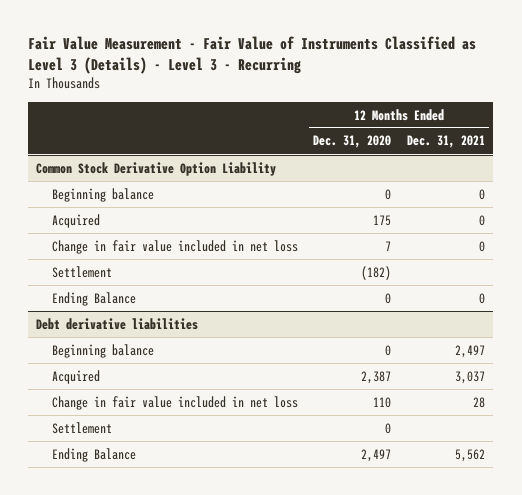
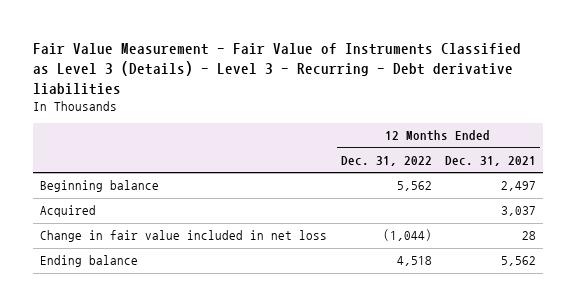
[28,36,477,75] Fair Value Measurement - Fair Value of Instruments Classified as Level 3 (Details) - Level 3 - Recurring -> [33,43,522,95] Fair Value Measurement - Fair Value of Instruments Classified as Level 3 (Details) - Level 3 - Recurring - Debt derivative liabilities
[313,135,392,149] Dec. 31, 2020 -> none
none -> [340,155,432,166] Dec. 31, 2022
[36,161,277,176] Common Stock Derivative Option Liability -> none
[51,187,154,202] Beginning balance -> none
[51,213,100,228] Acquired -> none
[51,239,298,254] Change in fair value included in net loss -> none
[51,265,112,278] Settlement -> none
[51,291,136,306] Ending Balance -> none
[36,317,199,330] Debt derivative liabilities -> none
[51,421,112,434] Settlement -> none
[51,447,136,462] Ending Balance -> [40,255,139,268] Ending balance

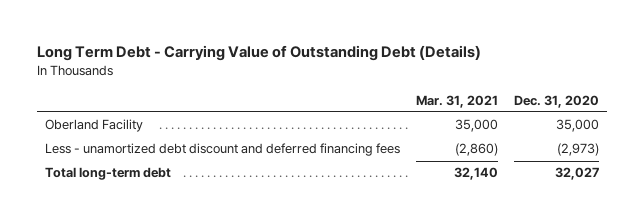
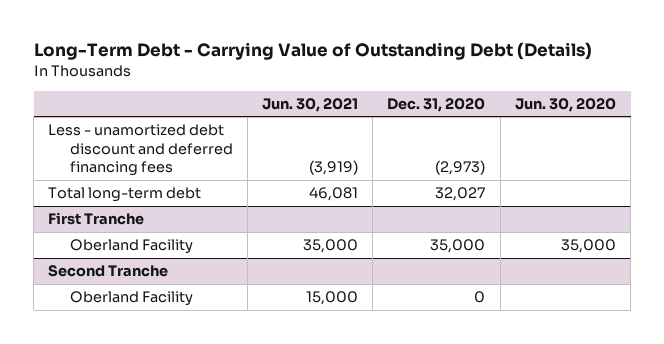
[36,45,481,62] Long Term Debt - Carrying Value of Outstanding Debt (Details) -> [33,42,592,61] Long-Term Debt - Carrying Value of Outstanding Debt (Details)
[415,94,498,108] Mar. 31, 2021 -> none
none -> [262,98,359,113] Jun. 30, 2021
none -> [514,98,616,113] Jun. 30, 2020
[44,119,143,133] Oberland Facility -> none
none -> [48,212,145,226] First Tranche
none -> [69,239,193,255] Oberland Facility
none -> [48,265,169,278] Second Tranche
none -> [69,291,193,307] Oberland Facility

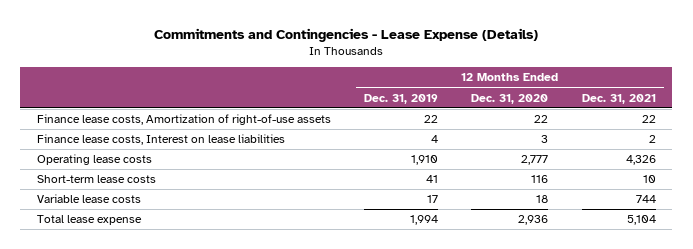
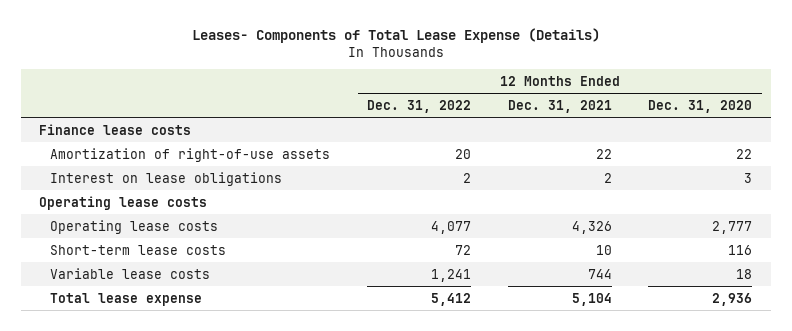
[154,27,539,42] Commitments and Contingencies - Lease Expense (Details) -> [191,27,600,43] Leases- Components of Total Lease Expense (Details)
[364,93,439,104] Dec. 31, 2019 -> none
none -> [366,99,471,113] Dec. 31, 2022
none -> [39,123,192,135] Finance lease costs
[37,114,332,126] Finance lease costs, Amortization of right-of-use assets -> [50,147,331,162] Amortization of right-of-use assets
[37,134,286,146] Finance lease costs, Interest on lease liabilities -> [50,171,283,186] Interest on lease obligations
none -> [39,195,208,210] Operating lease costs

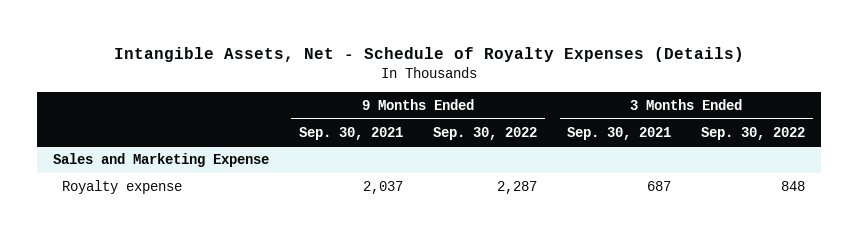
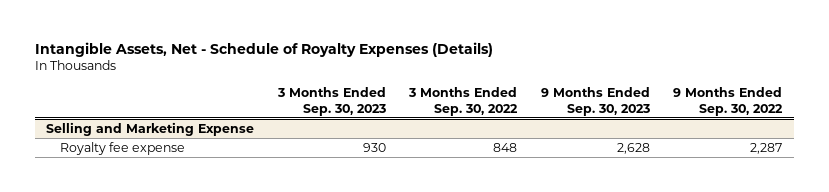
[298,126,403,140] Sep. 30, 2021 -> none
[567,126,672,140] Sep. 30, 2021 -> none
none -> [276,86,386,116] 3 Months Ended Sep. 30, 2023
none -> [540,86,650,116] 9 Months Ended Sep. 30, 2023
[52,152,269,167] Sales and Marketing Expense -> [46,122,255,137] Selling and Marketing Expense
[62,179,183,194] Royalty expense -> [60,142,186,156] Royalty fee expense

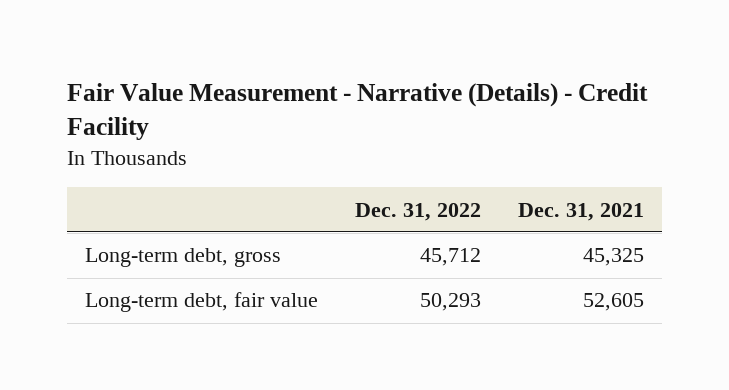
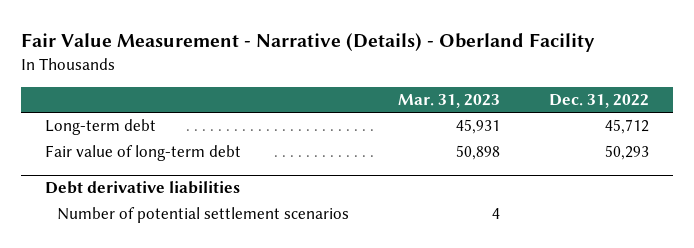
[66,83,648,141] Fair Value Measurement - Narrative (Details) - Credit Facility -> [20,33,595,53] Fair Value Measurement - Narrative (Details) - Oberland Facility
[517,202,644,221] Dec. 31, 2021 -> none
none -> [398,93,501,108] Mar. 31, 2023
[85,248,282,268] Long-term debt, gross -> [45,119,157,136] Long-term debt
[85,292,319,313] Long-term debt, fair value -> [45,145,242,162] Fair value of long-term debt
none -> [45,181,241,195] Debt derivative liabilities
none -> [57,207,350,224] Number of potential settlement scenarios

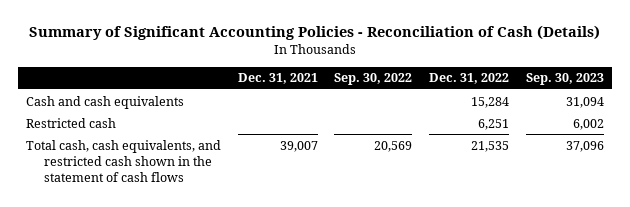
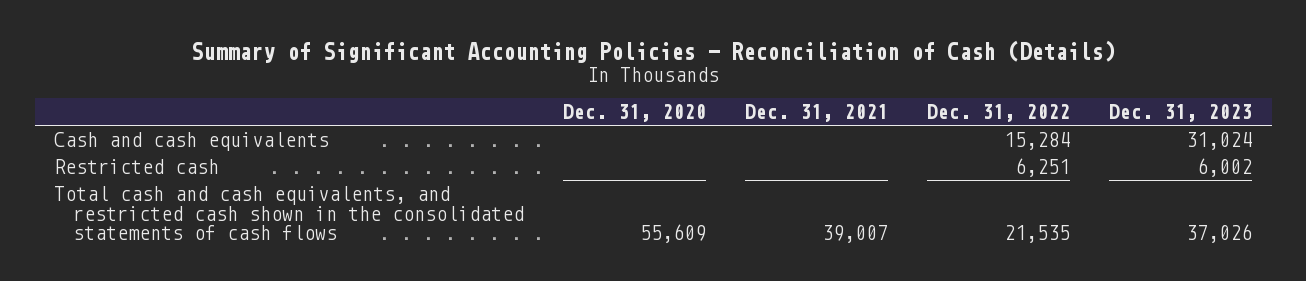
[334,73,413,86] Sep. 30, 2022 -> none
[525,73,604,86] Sep. 30, 2023 -> none
none -> [563,103,707,122] Dec. 31, 2020
none -> [1109,103,1253,122] Dec. 31, 2023
[26,139,222,183] Total cash, cash equivalents, and restricted cash shown in the statement of cash flows -> [54,186,525,240] Total cash and cash equivalents, and restricted cash shown in the consolidated statements of cash flows

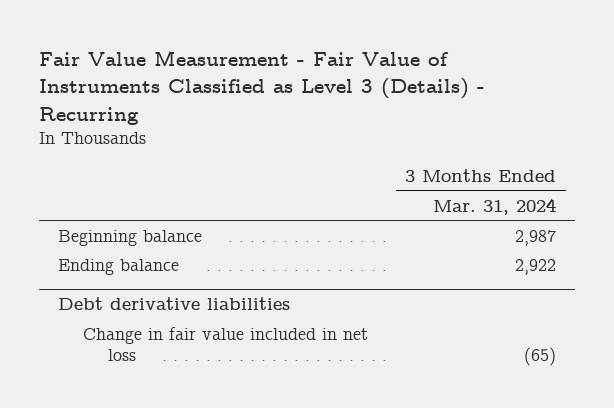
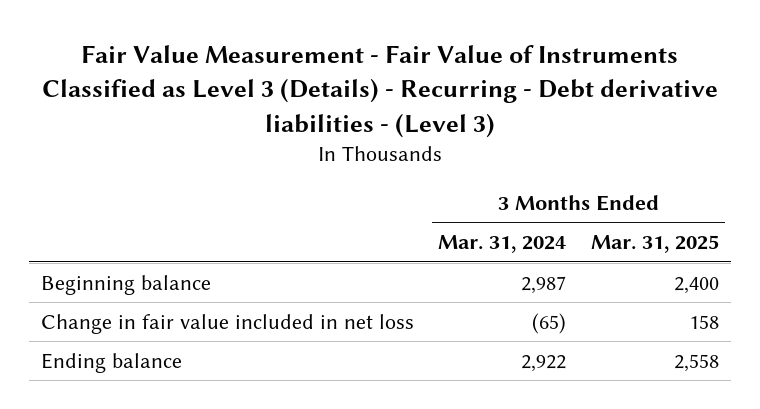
[39,50,486,125] Fair Value Measurement - Fair Value of Instruments Classified as Level 3 (Details) - Recurring -> [41,45,718,138] Fair Value Measurement - Fair Value of Instruments Classified as Level 3 (Details) - Recurring - Debt derivative liabilities - (Level 3)
none -> [590,235,719,254] Mar. 31, 2025
[57,297,290,311] Debt derivative liabilities -> none
[57,258,179,275] Ending balance -> [40,352,182,373] Ending balance

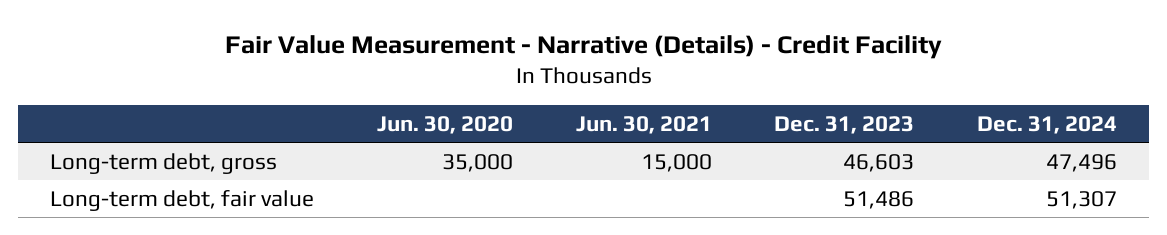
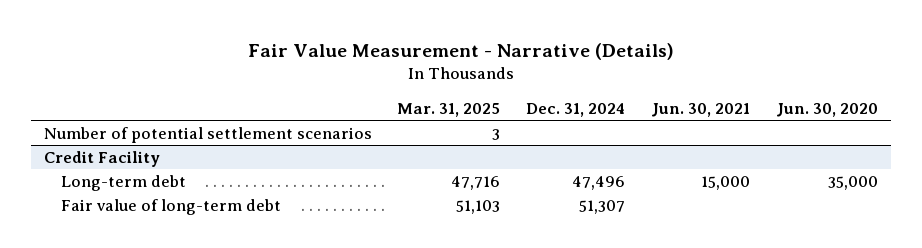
[224,34,942,59] Fair Value Measurement - Narrative (Details) - Credit Facility -> [247,42,674,60] Fair Value Measurement - Narrative (Details)
[774,116,915,135] Dec. 31, 2023 -> none
none -> [397,102,501,117] Mar. 31, 2025
none -> [43,126,372,143] Number of potential settlement scenarios
none -> [43,150,160,167] Credit Facility
[49,152,277,174] Long-term debt, gross -> [61,174,187,191] Long-term debt
[49,189,314,211] Long-term debt, fair value -> [61,198,282,215] Fair value of long-term debt

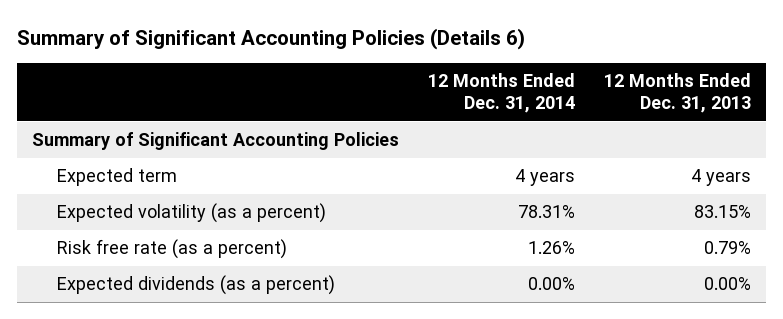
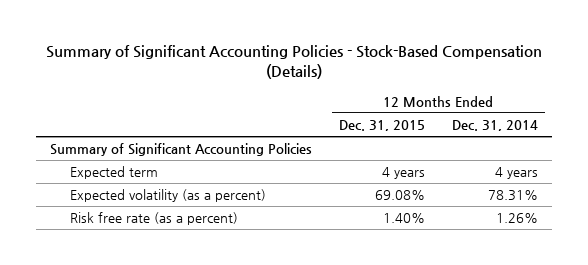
[17,28,526,51] Summary of Significant Accounting Policies (Details 6) -> [45,45,542,80] Summary of Significant Accounting Policies - Stock-Based Compensation (Details)
[604,73,752,114] 12 Months Ended Dec. 31, 2013 -> none
none -> [338,120,425,132] Dec. 31, 2015
[56,275,335,296] Expected dividends (as a percent) -> none

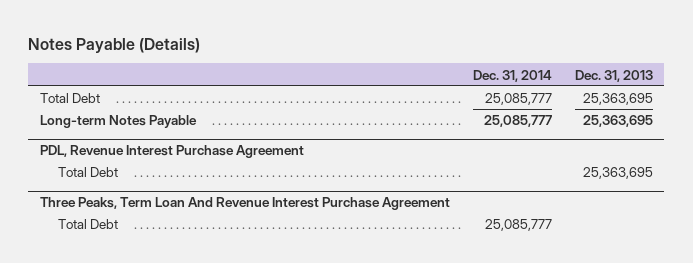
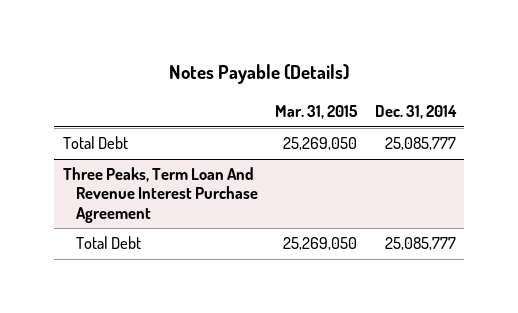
[574,69,653,82] Dec. 31, 2013 -> none
none -> [275,105,359,120] Mar. 31, 2015
[39,115,197,129] Long-term Notes Payable -> none
[39,145,304,159] PDL, Revenue Interest Purchase Agreement -> none
[58,167,119,178] Total Debt -> none

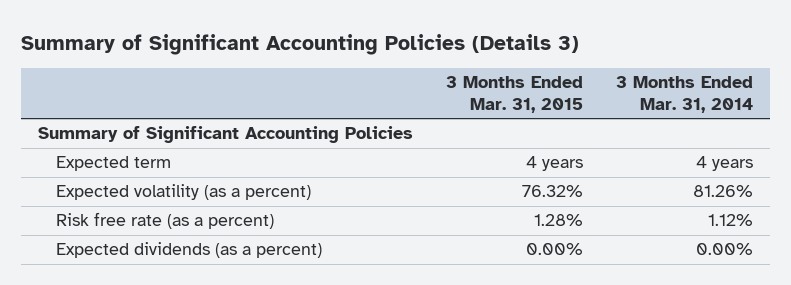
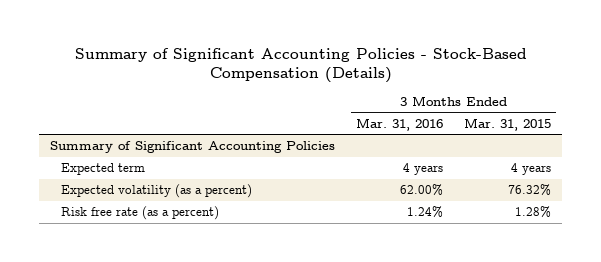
[21,33,580,55] Summary of Significant Accounting Policies (Details 3) -> [74,47,527,84] Summary of Significant Accounting Policies - Stock-Based Compensation (Details)
[616,76,754,114] 3 Months Ended Mar. 31, 2014 -> none
none -> [356,117,444,131] Mar. 31, 2016
[56,242,323,259] Expected dividends (as a percent) -> none

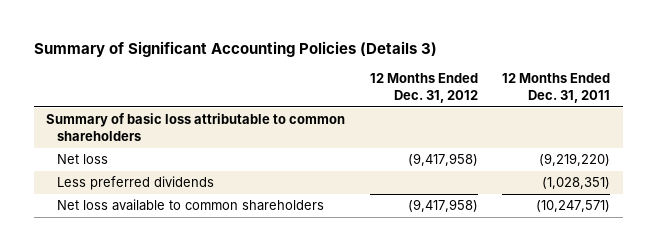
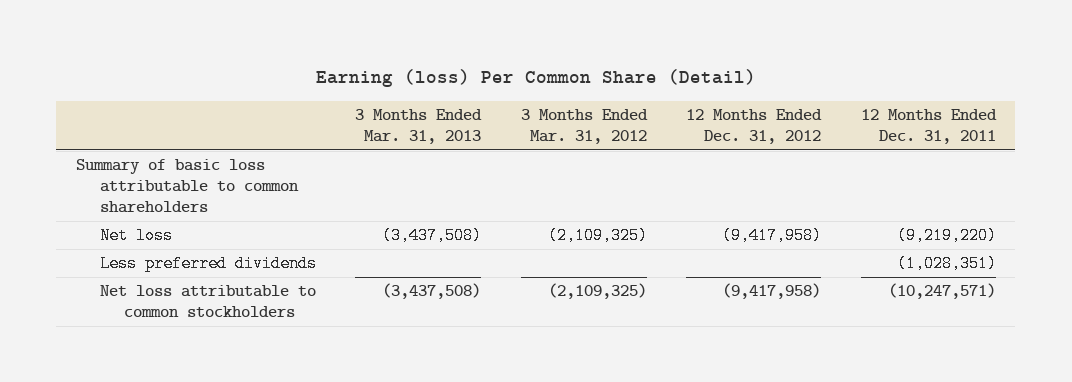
[33,41,437,58] Summary of Significant Accounting Policies (Details 3) -> [315,69,756,88] Earning (loss) Per Common Share (Detail)
none -> [355,109,483,145] 3 Months Ended Mar. 31, 2013
none -> [520,109,648,145] 3 Months Ended Mar. 31, 2012
[57,199,325,212] Net loss available to common shareholders -> [100,285,317,318] Net loss attributable to common stockholders

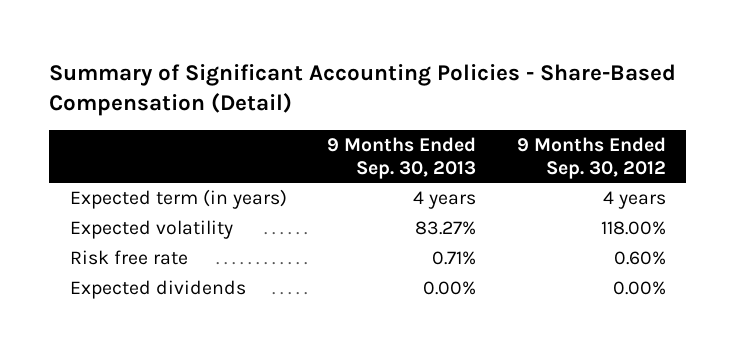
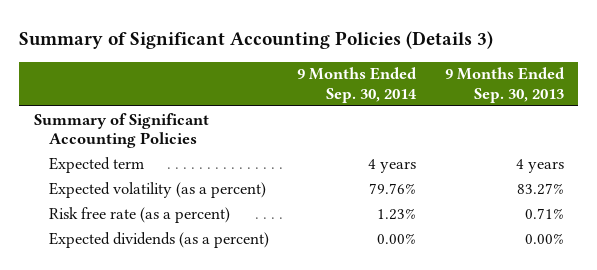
[49,63,677,117] Summary of Significant Accounting Policies - Share-Based Compensation (Detail) -> [19,31,494,50] Summary of Significant Accounting Policies (Details 3)
[516,136,666,179] 9 Months Ended Sep. 30, 2012 -> none
none -> [297,67,418,103] 9 Months Ended Sep. 30, 2014
none -> [33,112,209,149] Summary of Significant Accounting Policies
[69,188,287,209] Expected term (in years) -> [49,156,145,173] Expected term
[69,219,233,239] Expected volatility -> [49,181,267,198] Expected volatility (as a percent)
[69,249,188,265] Risk free rate -> [49,206,231,223] Risk free rate (as a percent)
[69,279,246,299] Expected dividends -> [49,231,270,248] Expected dividends (as a percent)

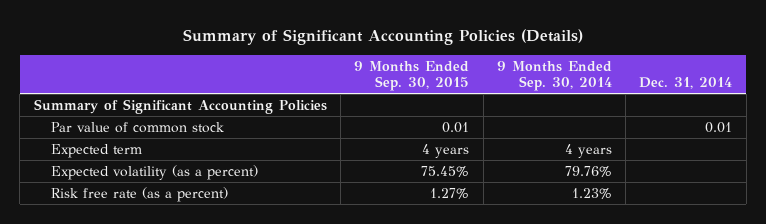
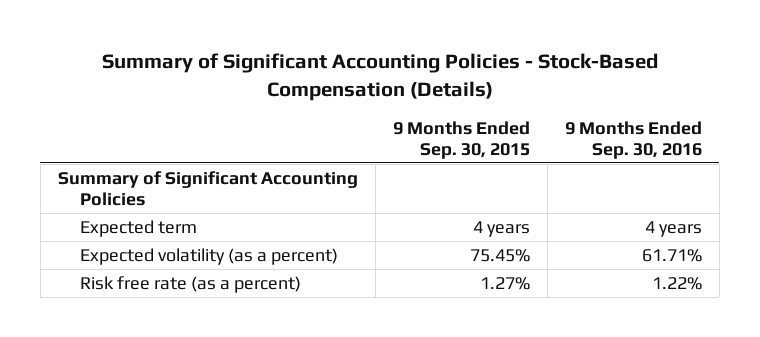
[183,29,584,46] Summary of Significant Accounting Policies (Details) -> [101,53,658,101] Summary of Significant Accounting Policies - Stock-Based Compensation (Details)
[496,60,612,91] 9 Months Ended Sep. 30, 2014 -> none
[639,76,733,89] Dec. 31, 2014 -> none
none -> [564,120,702,159] 9 Months Ended Sep. 30, 2016
[51,121,225,133] Par value of common stock -> none

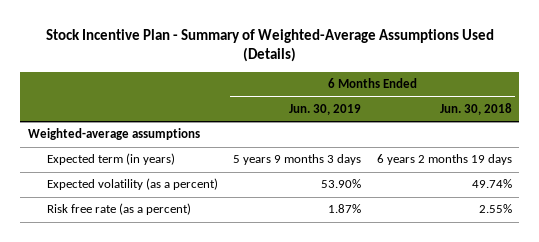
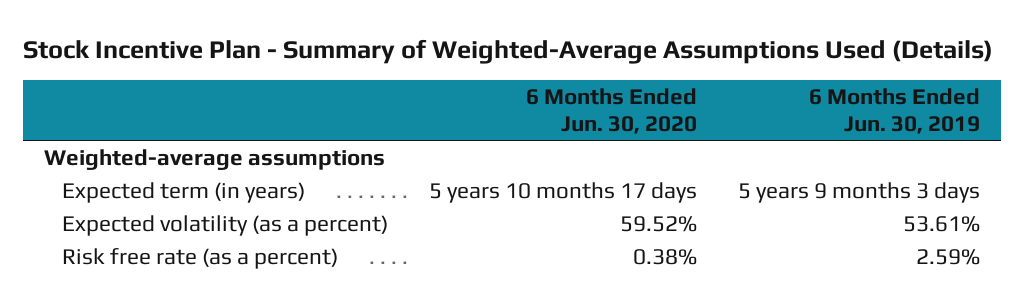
[439,103,512,116] Jun. 30, 2018 -> none
none -> [525,87,697,134] 6 Months Ended Jun. 30, 2020
[321,179,362,189] 53.90% -> [903,215,981,232] 53.61%
[328,204,362,214] 1.87% -> [916,248,981,265] 2.59%

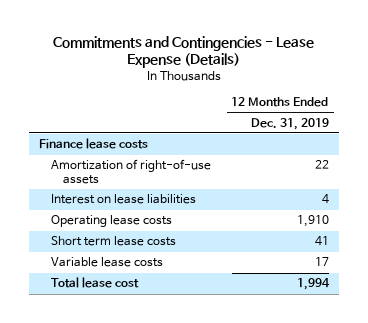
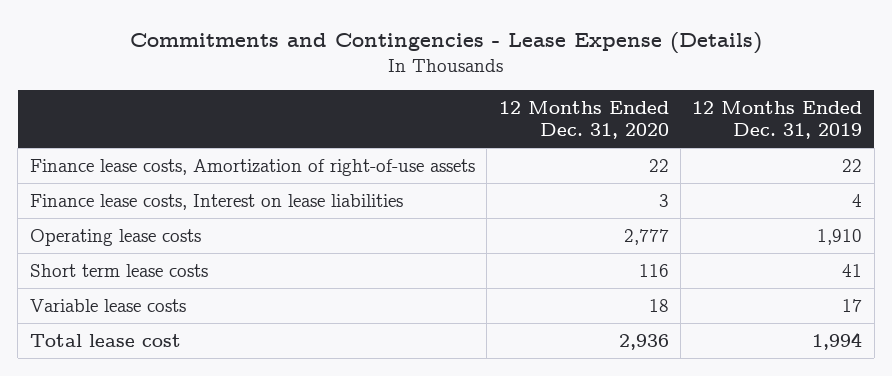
none -> [498,100,669,140] 12 Months Ended Dec. 31, 2020
[39,138,149,150] Finance lease costs -> none
[51,159,212,184] Amortization of right-of-use assets -> [29,158,475,176] Finance lease costs, Amortization of right-of-use assets
[51,194,197,205] Interest on lease liabilities -> [29,193,403,210] Finance lease costs, Interest on lease liabilities

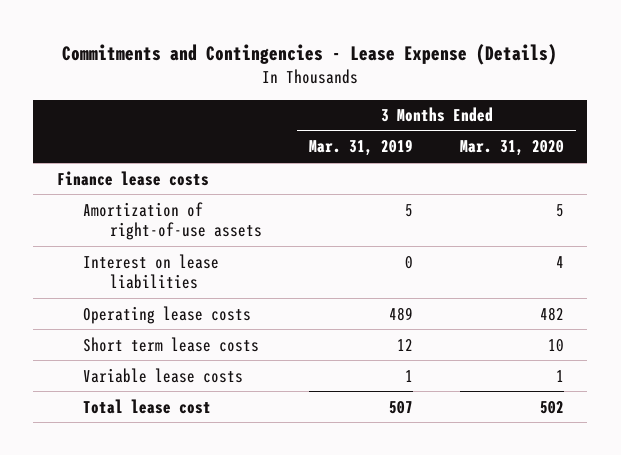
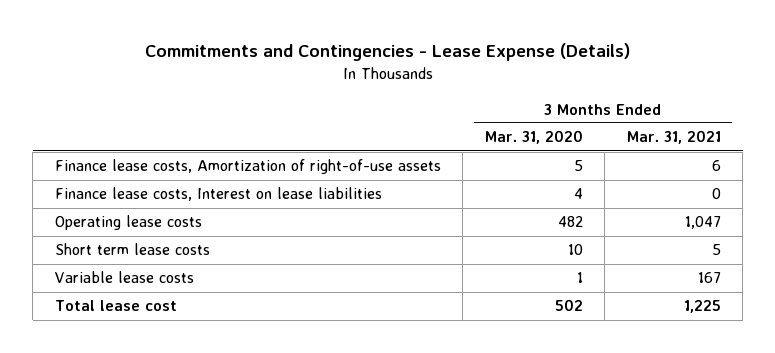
[309,139,414,157] Mar. 31, 2019 -> none
none -> [626,130,721,145] Mar. 31, 2021
[56,170,209,186] Finance lease costs -> none
[83,201,263,240] Amortization of right-of-use assets -> [54,159,441,175] Finance lease costs, Amortization of right-of-use assets
[83,253,220,289] Interest on lease liabilities -> [54,187,382,202] Finance lease costs, Interest on lease liabilities

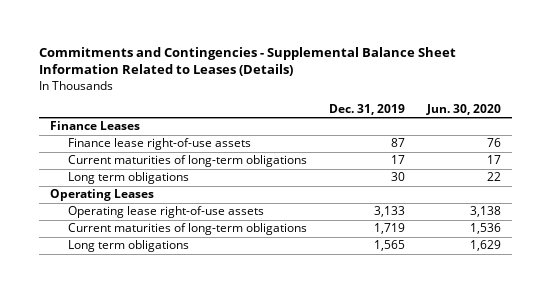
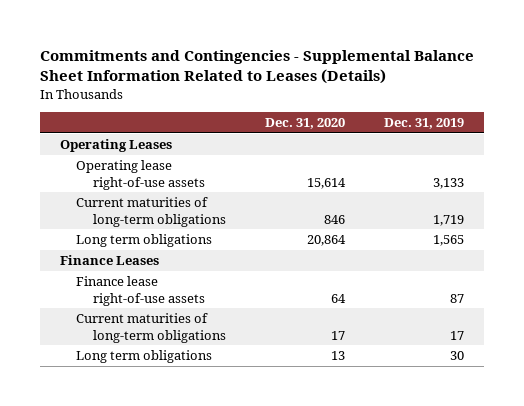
[426,104,502,116] Jun. 30, 2020 -> none
none -> [265,117,346,129] Dec. 31, 2020
[50,121,141,131] Finance Leases -> [59,255,159,266] Finance Leases
[68,138,252,151] Finance lease right-of-use assets -> [76,276,206,306] Finance lease right-of-use assets
[68,155,308,168] Current maturities of long-term obligations -> [76,313,227,343] Current maturities of long-term obligations
[68,172,190,185] Long term obligations -> [76,350,213,364] Long term obligations

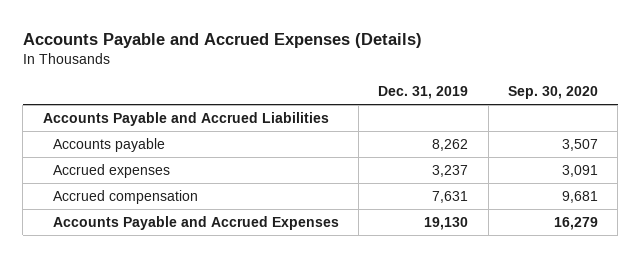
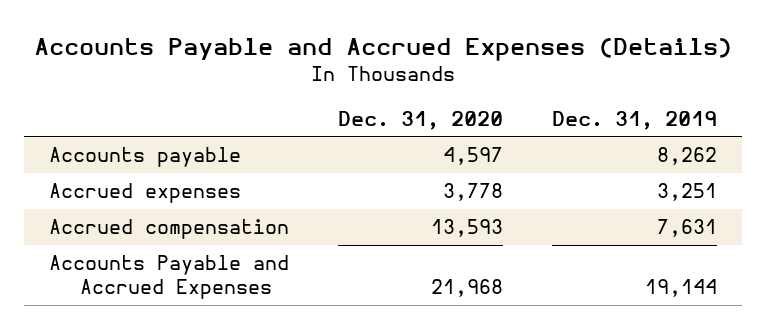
[507,85,598,99] Sep. 30, 2020 -> none
none -> [338,110,504,130] Dec. 31, 2020
[42,111,329,126] Accounts Payable and Accrued Liabilities -> none
[432,164,469,177] 3,237 -> [657,183,718,202] 3,251
[424,216,469,230] 19,130 -> [645,279,718,298] 19,144

